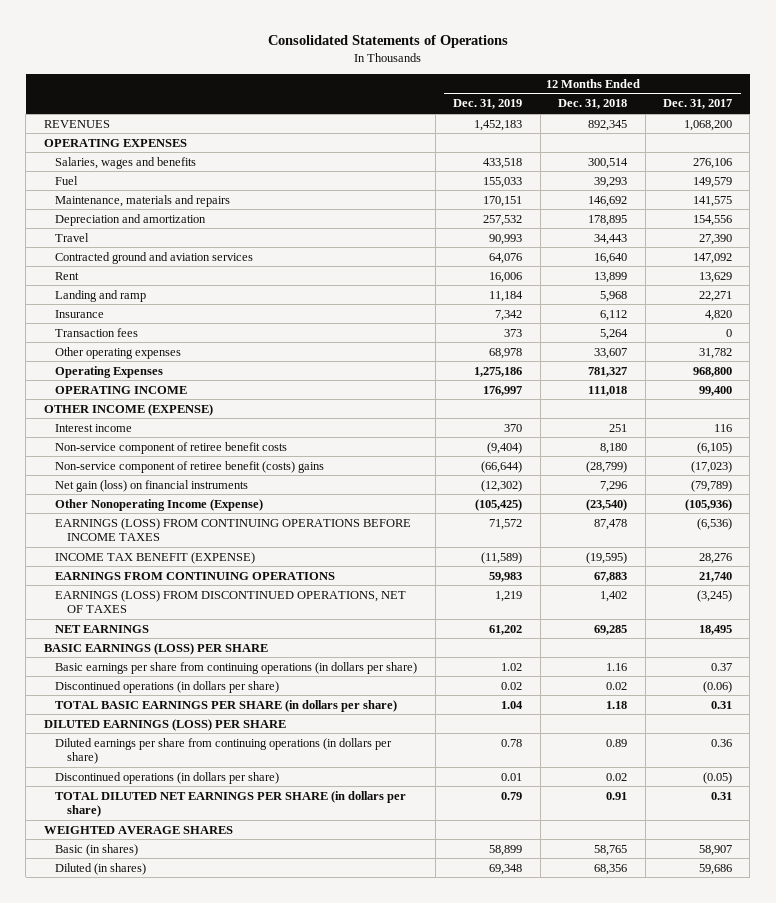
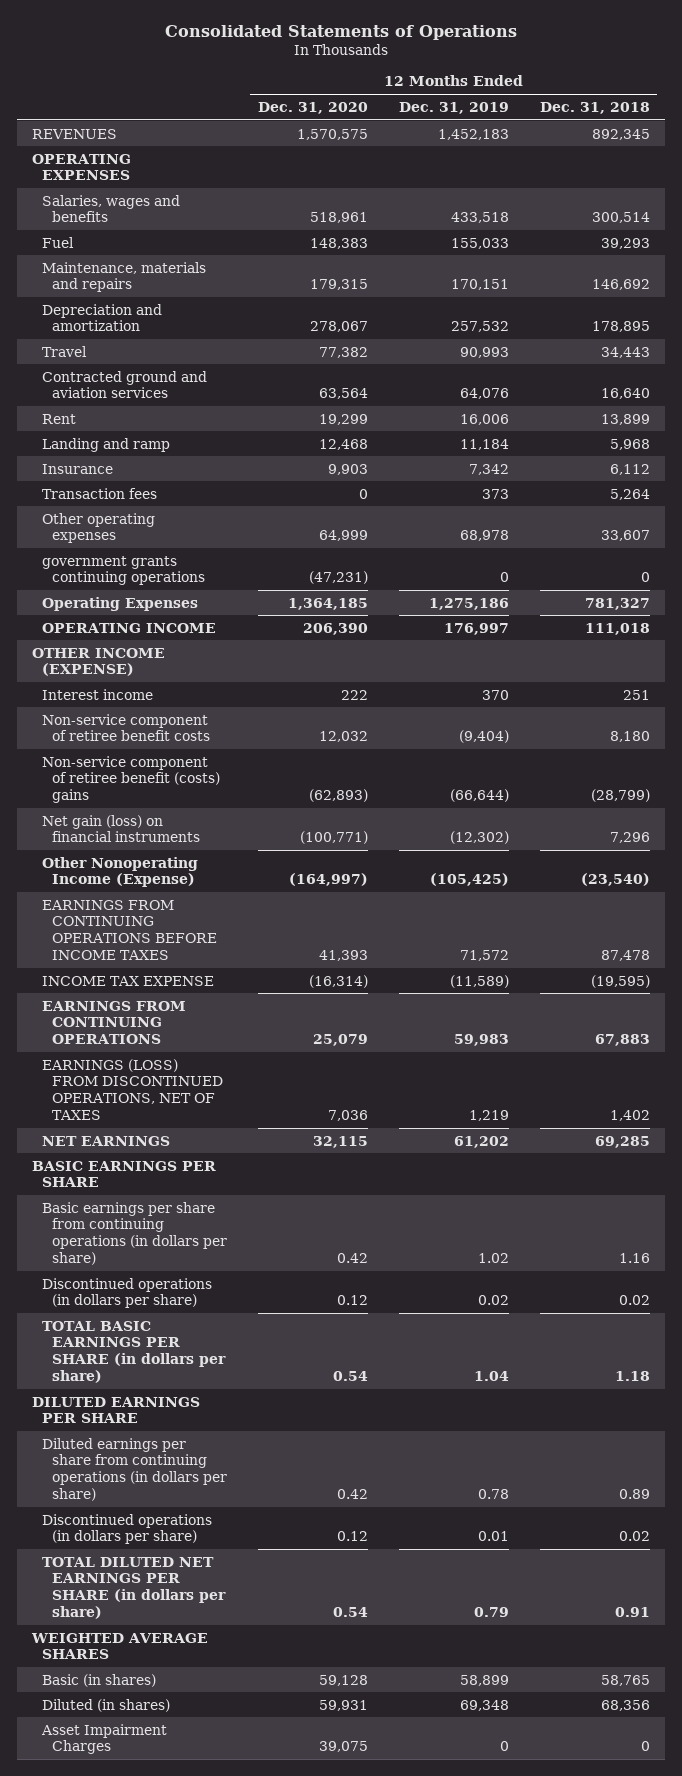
[663,99,733,110] Dec. 31, 2017 -> none
none -> [258,101,369,114] Dec. 31, 2020
none -> [42,555,206,586] government grants continuing operations
[55,517,412,542] EARNINGS (LOSS) FROM CONTINUING OPERATIONS BEFORE INCOME TAXES -> [42,899,218,960] EARNINGS FROM CONTINUING OPERATIONS BEFORE INCOME TAXES
[55,551,256,564] INCOME TAX BENEFIT (EXPENSE) -> [42,975,215,986] INCOME TAX EXPENSE
[43,642,268,655] BASIC EARNINGS (LOSS) PER SHARE -> [32,1160,217,1188] BASIC EARNINGS PER SHARE
[43,718,286,731] DILUTED EARNINGS (LOSS) PER SHARE -> [32,1396,201,1424] DILUTED EARNINGS PER SHARE
none -> [41,1723,168,1755] Asset Impairment Charges

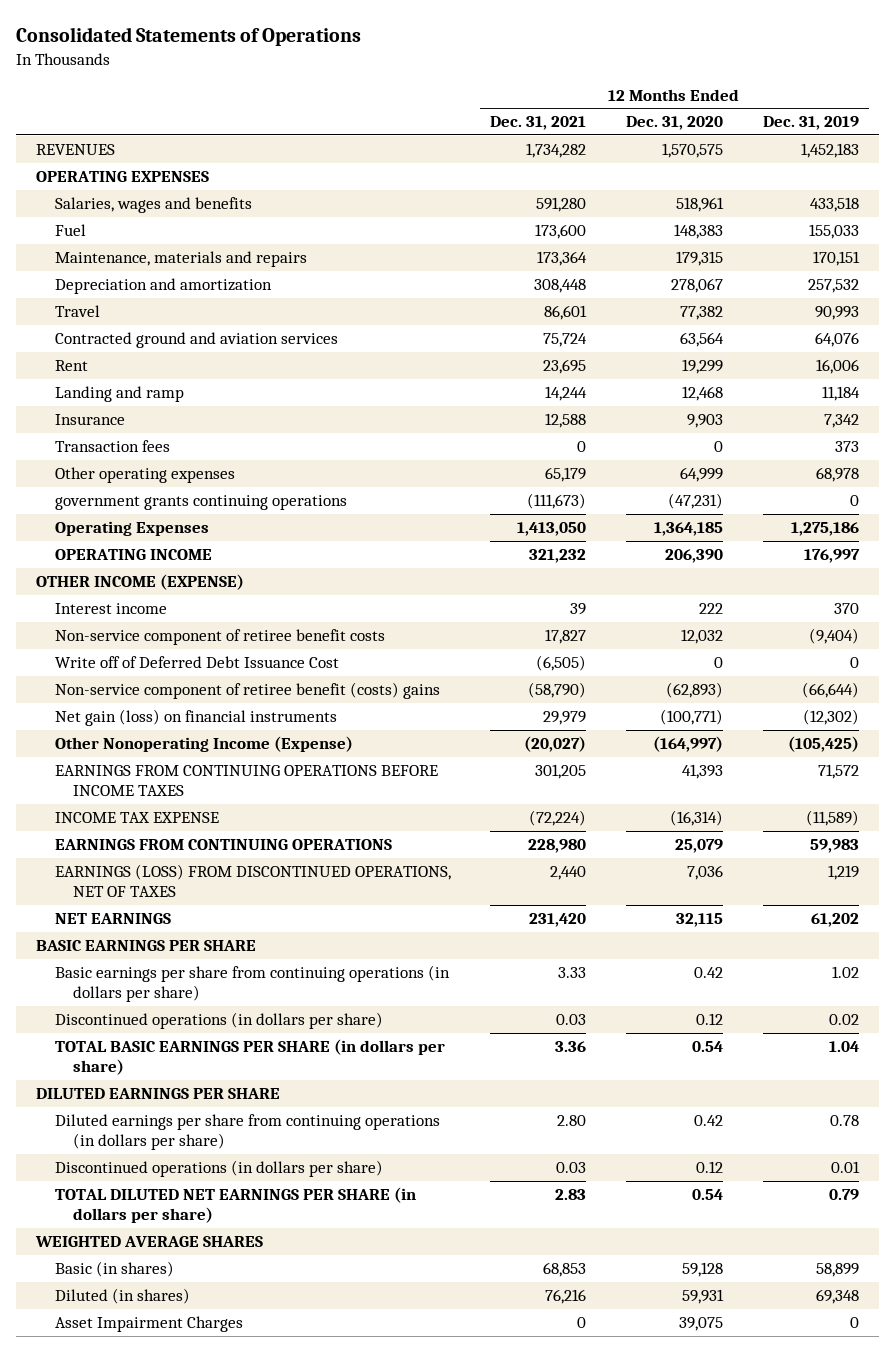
[539,101,650,114] Dec. 31, 2018 -> none
none -> [490,116,587,131] Dec. 31, 2021
none -> [54,656,339,669] Write off of Deferred Debt Issuance Cost

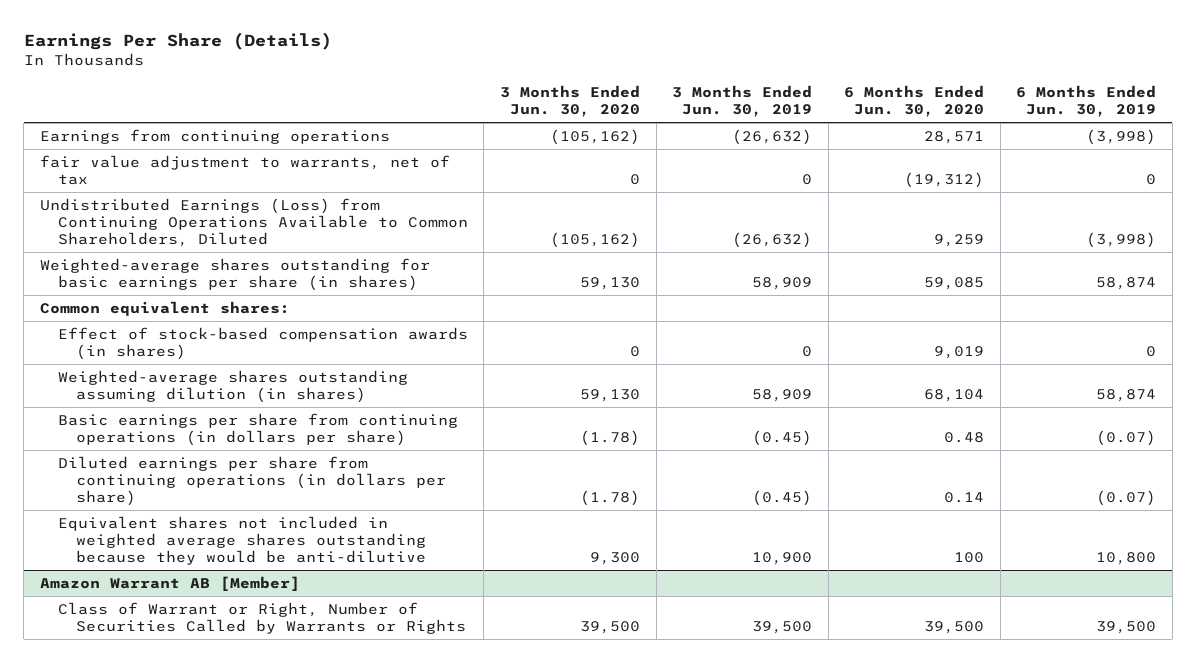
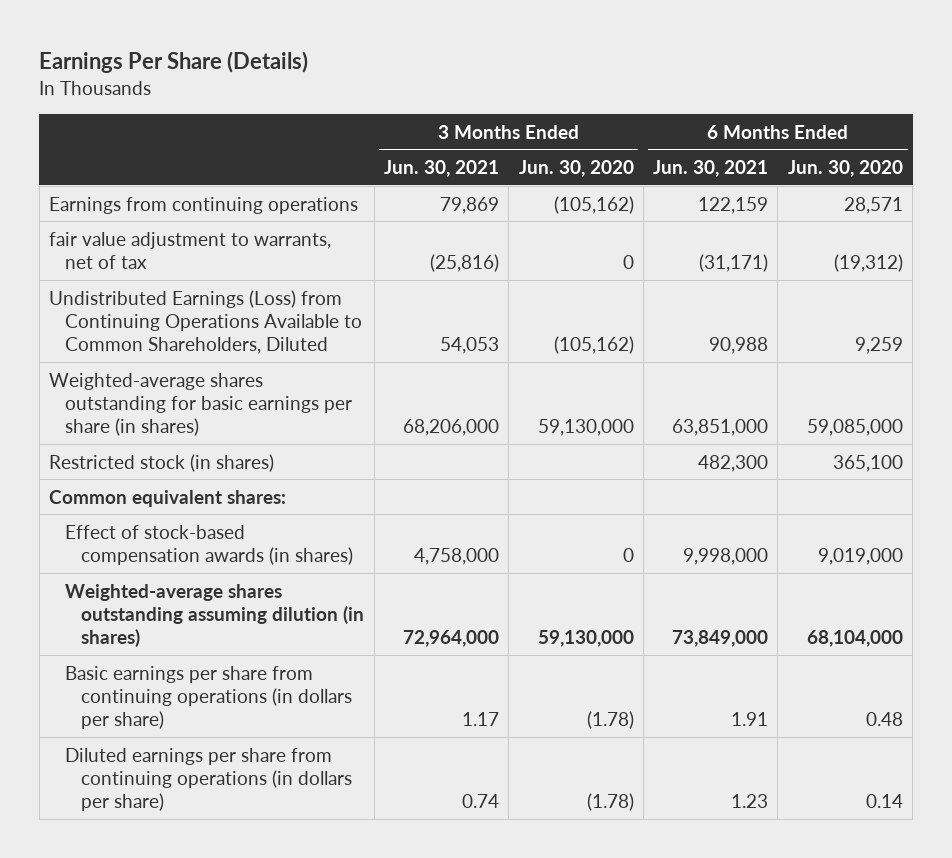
[672,84,813,118] 3 Months Ended Jun. 30, 2019 -> none
[1016,84,1157,118] 6 Months Ended Jun. 30, 2019 -> none
none -> [383,159,499,177] Jun. 30, 2021
none -> [653,159,769,177] Jun. 30, 2021
[580,277,641,291] 59,130 -> [537,419,634,437] 59,130,000
[924,277,985,291] 59,085 -> [806,419,903,437] 59,085,000
none -> [48,453,274,472] Restricted stock (in shares)
[934,346,985,360] 9,019 -> [817,547,903,565] 9,019,000
[580,389,641,403] 59,130 -> [537,630,634,648] 59,130,000
[924,389,985,403] 68,104 -> [806,630,903,648] 68,104,000
[57,515,426,566] Equivalent shares not included in weighted average shares outstanding because they would be anti-dilutive -> none
[40,575,301,591] Amazon Warrant AB [Member] -> none
[57,601,466,635] Class of Warrant or Right, Number of Securities Called by Warrants or Rights -> none

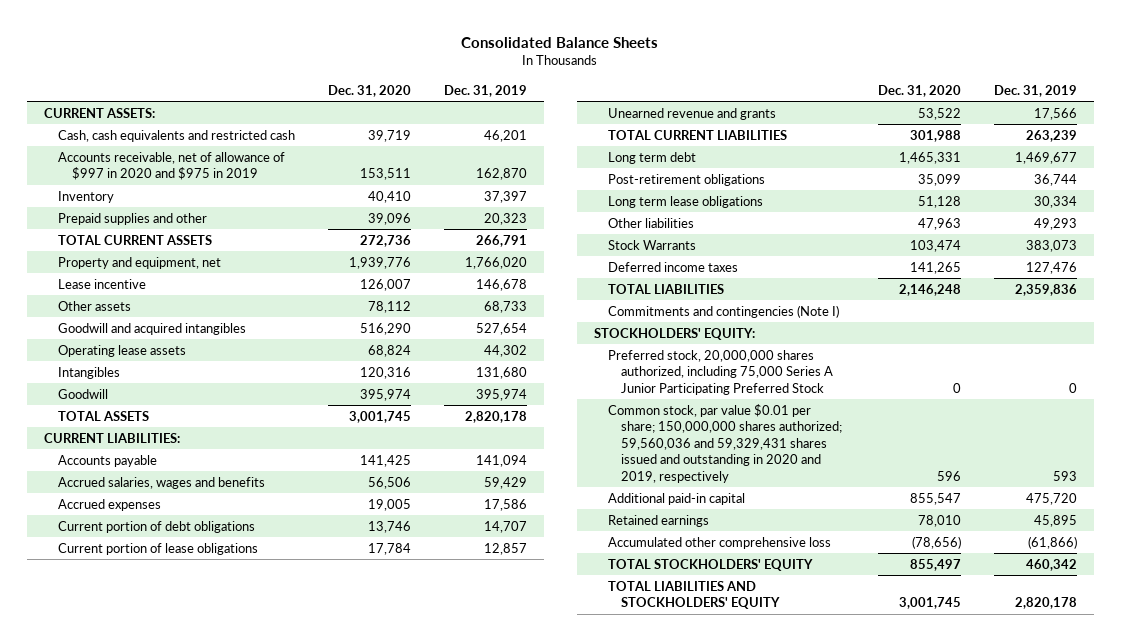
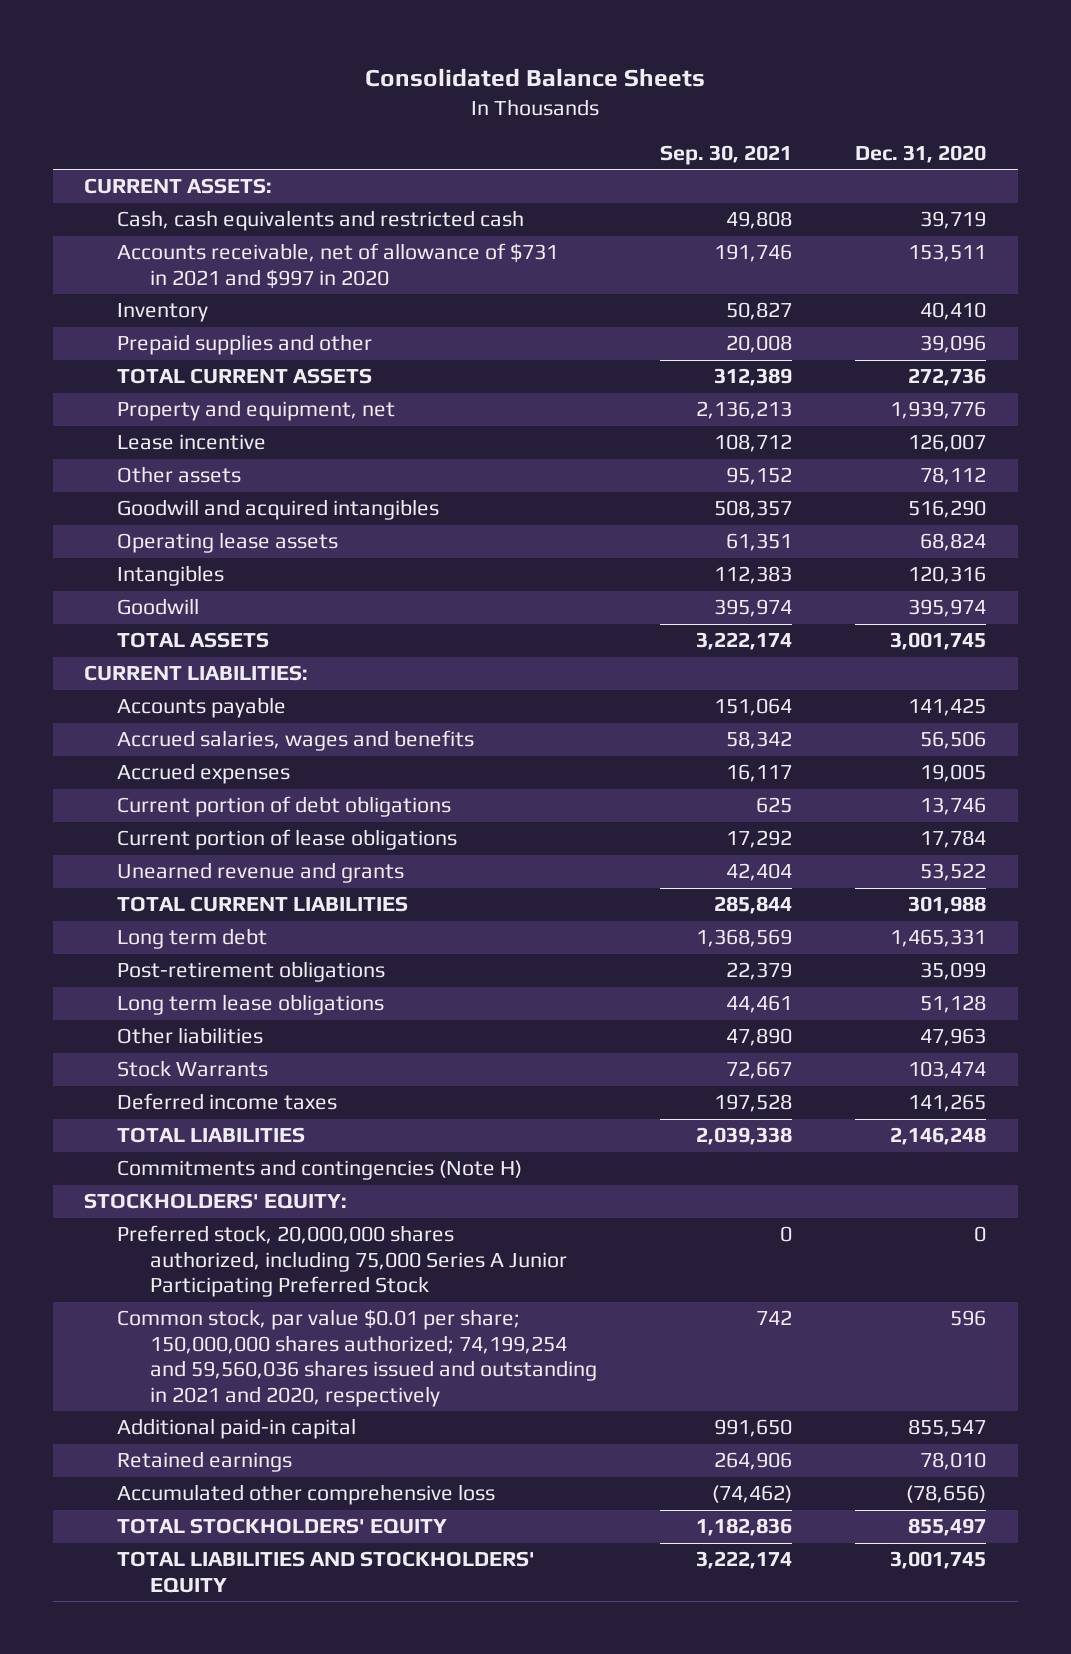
[444,84,528,97] Dec. 31, 2019 -> none
none -> [660,144,793,165] Sep. 30, 2021
[57,151,285,181] Accounts receivable, net of allowance of $997 in 2020 and $975 in 2019 -> [117,243,559,289] Accounts receivable, net of allowance of $731 in 2021 and $997 in 2020
[607,304,839,318] Commitments and contingencies (Note I) -> [117,1159,523,1181] Commitments and contingencies (Note H)
[607,403,843,483] Common stock, par value $0.01 per share; 150,000,000 shares authorized; 59,560,036 and 59,329,431 shares issued and outstanding in 2020 and 2019, respectively -> [117,1309,597,1407] Common stock, par value $0.01 per share; 150,000,000 shares authorized; 74,199,254 and 59,560,036 shares issued and outstanding in 2021 and 2020, respectively

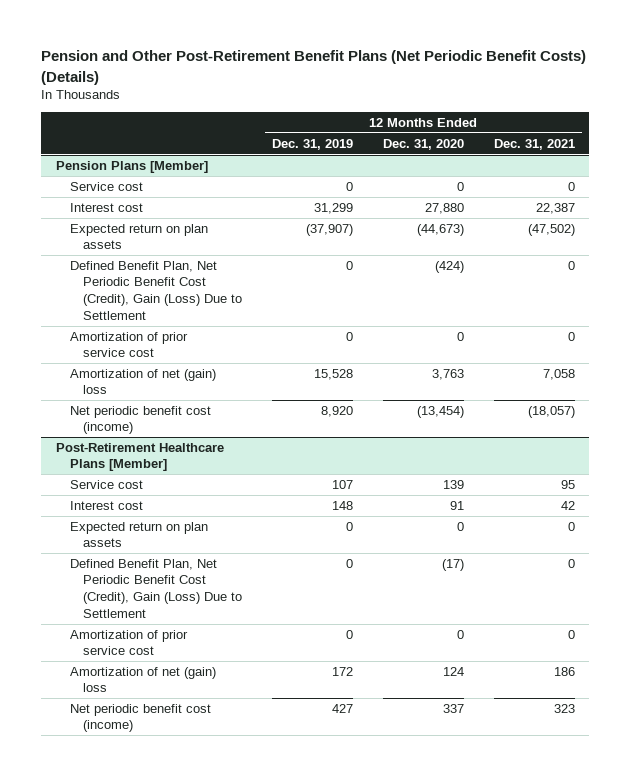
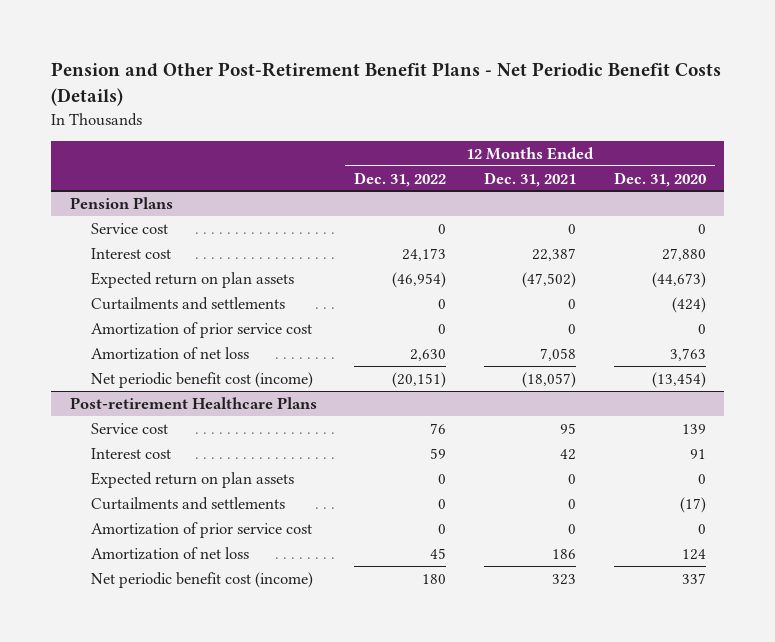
[41,50,587,85] Pension and Other Post-Retirement Benefit Plans (Net Periodic Benefit Costs) (Details) -> [50,62,721,107] Pension and Other Post-Retirement Benefit Plans - Net Periodic Benefit Costs (Details)
[272,138,354,150] Dec. 31, 2019 -> none
none -> [354,171,447,187] Dec. 31, 2022
[55,160,208,173] Pension Plans [Member] -> [69,196,173,209] Pension Plans
[69,260,243,320] Defined Benefit Plan, Net Periodic Benefit Cost (Credit), Gain (Loss) Due to Settlement -> [91,296,286,310] Curtailments and settlements
[69,368,216,395] Amortization of net (gain) loss -> [91,346,250,360] Amortization of net loss
[55,442,224,472] Post-Retirement Healthcare Plans [Member] -> [69,396,317,409] Post-retirement Healthcare Plans
[69,558,243,618] Defined Benefit Plan, Net Periodic Benefit Cost (Credit), Gain (Loss) Due to Settlement -> [91,496,286,510] Curtailments and settlements
[69,666,216,693] Amortization of net (gain) loss -> [91,546,250,560] Amortization of net loss

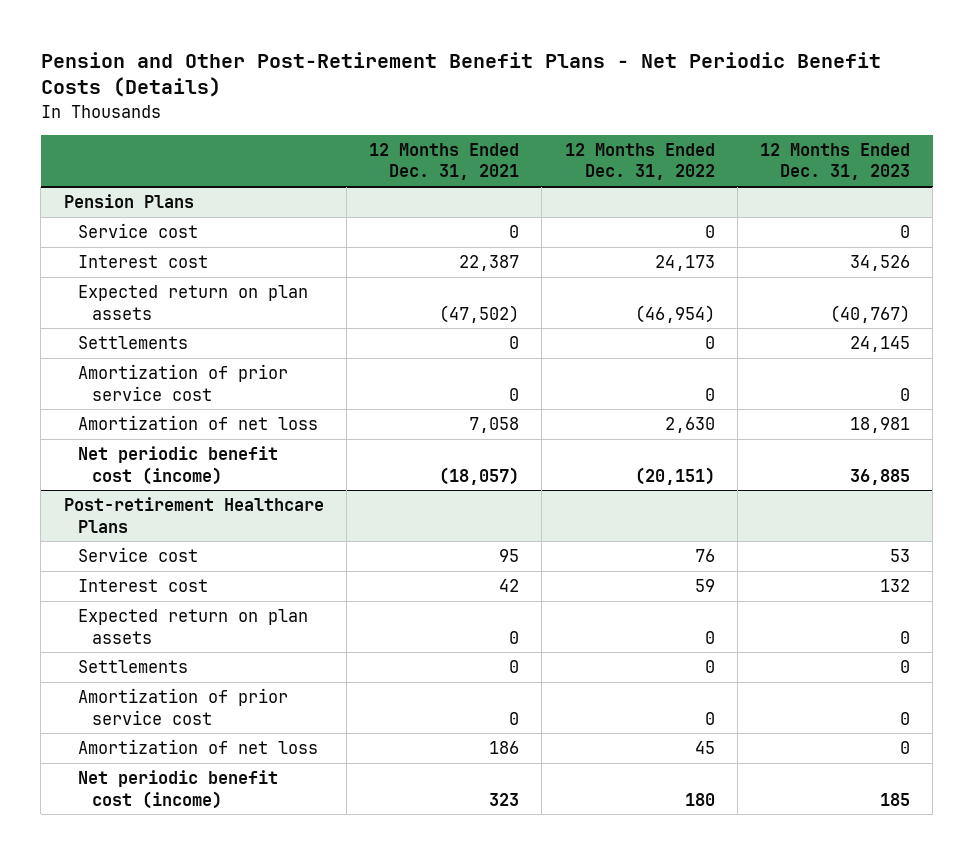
[613,171,706,187] Dec. 31, 2020 -> none
none -> [760,143,911,181] 12 Months Ended Dec. 31, 2023
[91,296,286,310] Curtailments and settlements -> [77,336,188,350] Settlements
[91,496,286,510] Curtailments and settlements -> [77,660,188,674] Settlements

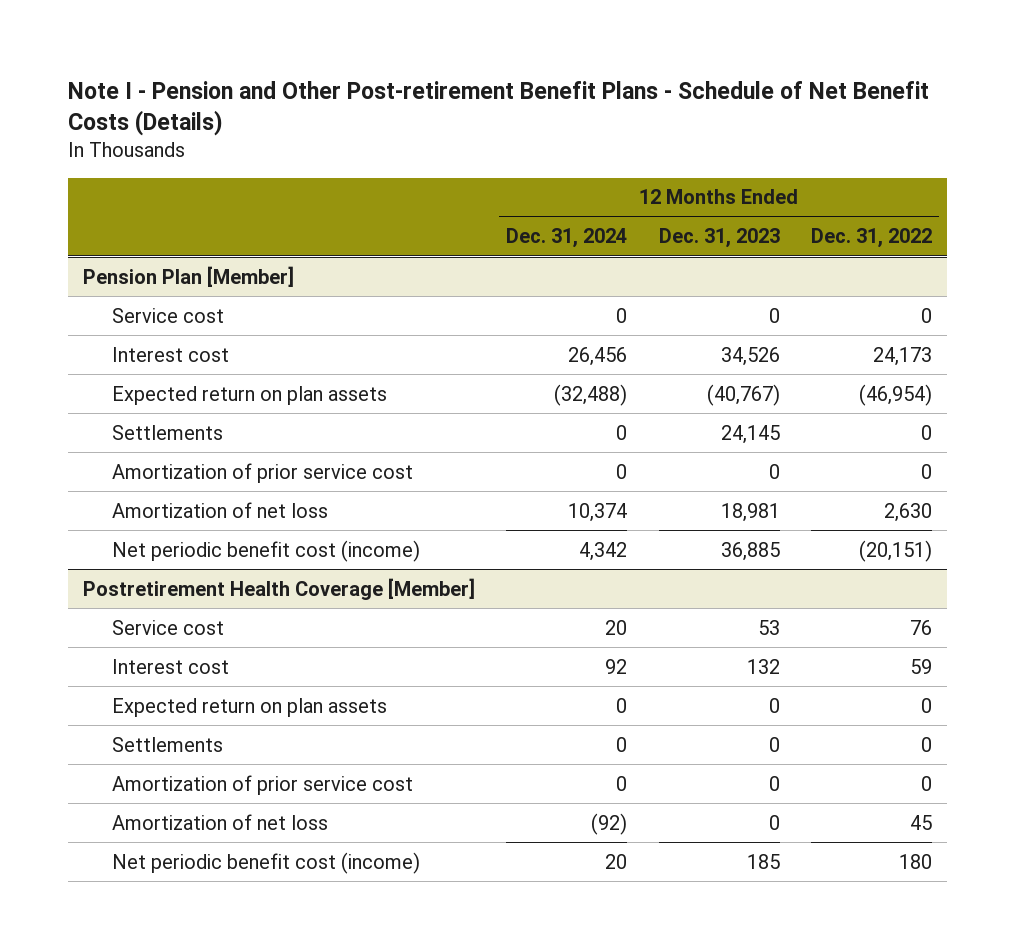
[40,51,881,98] Pension and Other Post-Retirement Benefit Plans - Net Periodic Benefit Costs (Details) -> [67,80,929,137] Note I - Pension and Other Post-retirement Benefit Plans - Schedule of Net Benefit Costs (Details)
[369,143,520,181] 12 Months Ended Dec. 31, 2021 -> none
none -> [506,228,628,249] Dec. 31, 2024
[63,194,194,209] Pension Plans -> [83,265,295,287] Pension Plan [Member]
[63,497,324,533] Post-retirement Healthcare Plans -> none
none -> [83,577,476,600] Postretirement Health Coverage [Member]

